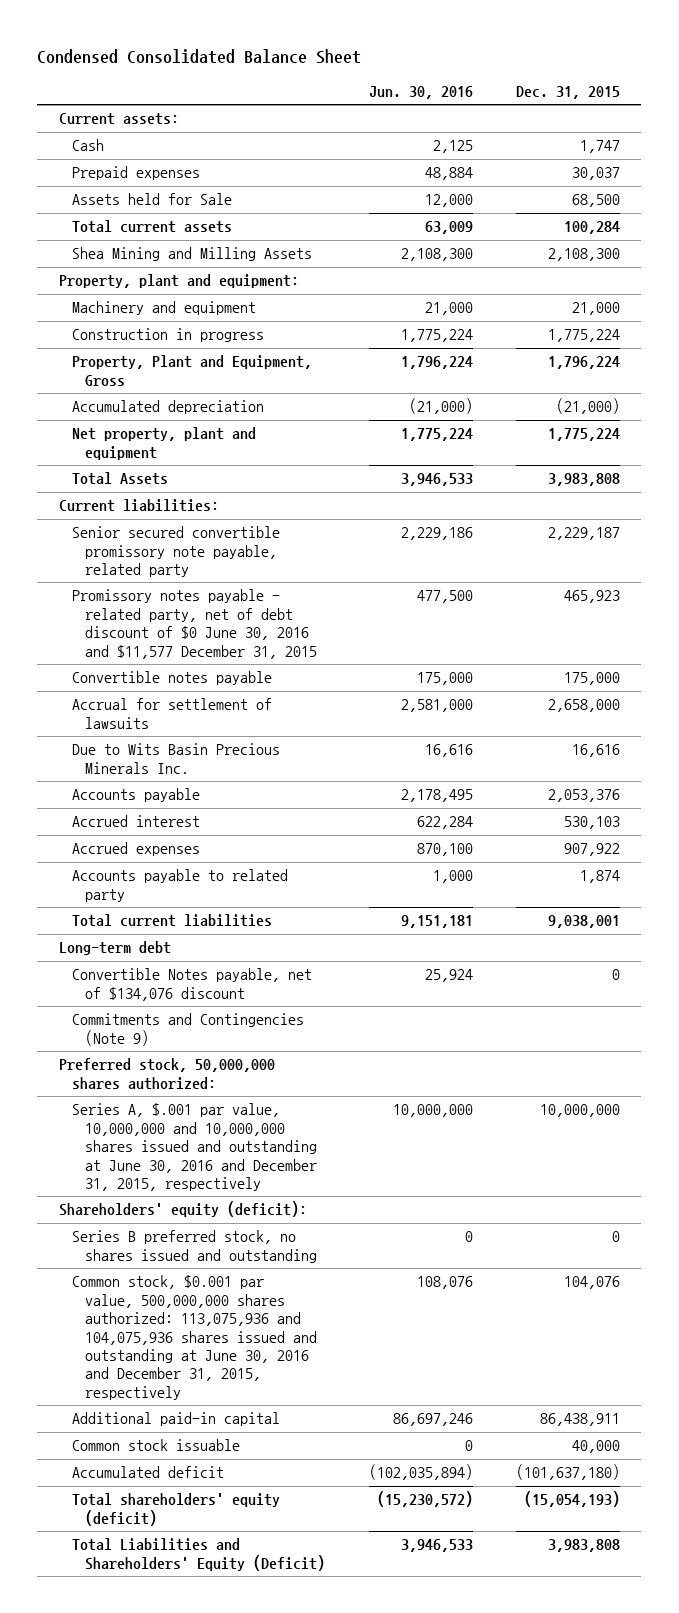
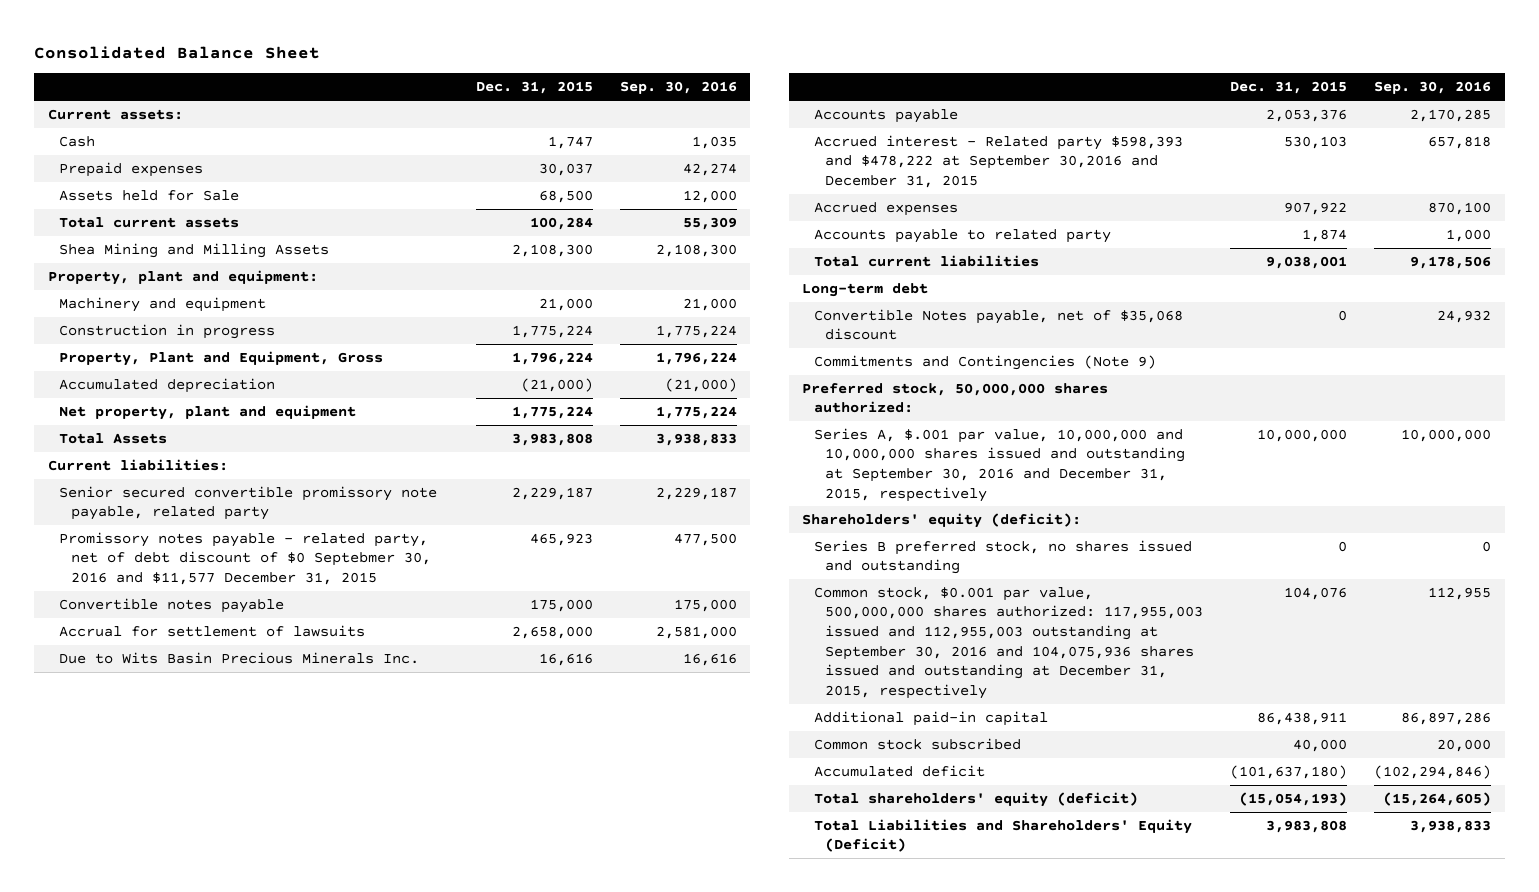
[37,48,362,64] Condensed Consolidated Balance Sheet -> [34,45,321,59] Consolidated Balance Sheet
[368,86,473,100] Jun. 30, 2016 -> none
none -> [619,81,737,95] Sep. 30, 2016
[72,589,318,659] Promissory notes payable - related party, net of debt discount of $0 June 30, 2016 and $11,577 December 31, 2015 -> [59,531,431,586] Promissory notes payable - related party, net of debt discount of $0 Septebmer 30, 2016 and $11,577 December 31, 2015
[72,815,201,828] Accrued interest -> [813,134,1183,189] Accrued interest - Related party $598,393 and $478,222 at September 30,2016 and December 31, 2015
[72,968,313,1001] Convertible Notes payable, net of $134,076 discount -> [813,308,1183,341] Convertible Notes payable, net of $35,068 discount
[72,1103,318,1191] Series A, $.001 par value, 10,000,000 and 10,000,000 shares issued and outstanding at June 30, 2016 and December 31, 2015, respectively -> [813,427,1186,502] Series A, $.001 par value, 10,000,000 and 10,000,000 shares issued and outstanding at September 30, 2016 and December 31, 2015, respectively
[72,1275,318,1400] Common stock, $0.001 par value, 500,000,000 shares authorized: 113,075,936 and 104,075,936 shares issued and outstanding at June 30, 2016 and December 31, 2015, respectively -> [813,586,1204,699] Common stock, $0.001 par value, 500,000,000 shares authorized: 117,955,003 issued and 112,955,003 outstanding at September 30, 2016 and 104,075,936 shares issued and outstanding at December 31, 2015, respectively
[72,1439,241,1452] Common stock issuable -> [813,737,1021,750] Common stock subscribed

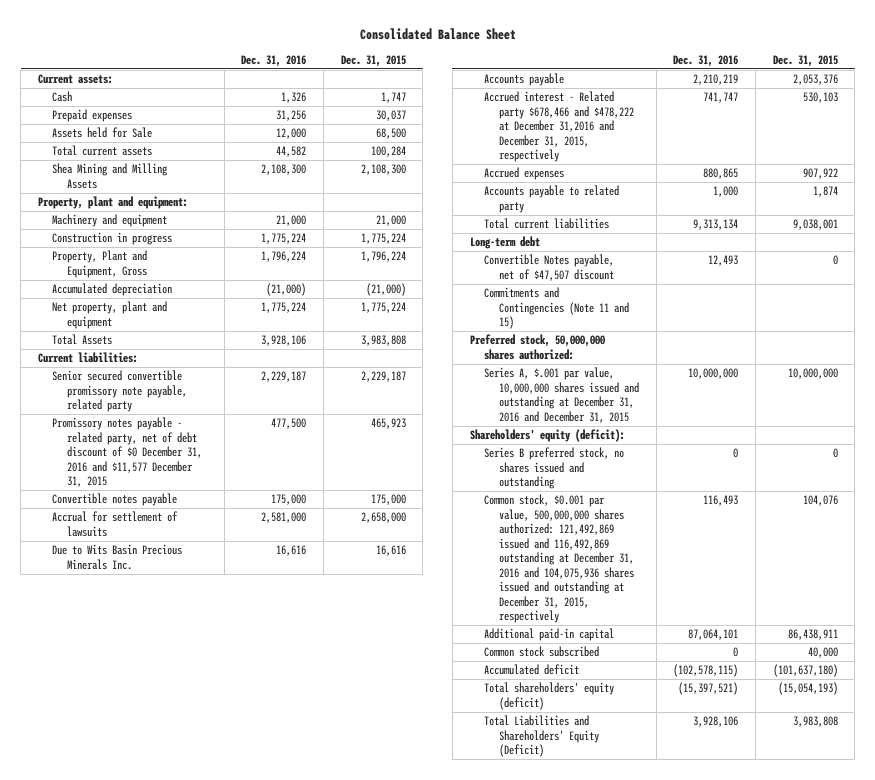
[619,81,737,95] Sep. 30, 2016 -> none
none -> [241,54,307,67] Dec. 31, 2016
[59,531,431,586] Promissory notes payable - related party, net of debt discount of $0 Septebmer 30, 2016 and $11,577 December 31, 2015 -> [52,417,203,488] Promissory notes payable - related party, net of debt discount of $0 December 31, 2016 and $11,577 December 31, 2015
[813,134,1183,189] Accrued interest - Related party $598,393 and $478,222 at September 30,2016 and December 31, 2015 -> [484,91,634,163] Accrued interest - Related party $678,466 and $478,222 at December 31,2016 and December 31, 2015, respectively
[813,308,1183,341] Convertible Notes payable, net of $35,068 discount -> [484,254,615,281] Convertible Notes payable, net of $47,507 discount
[813,354,1156,370] Commitments and Contingencies (Note 9) -> [484,287,629,330] Commitments and Contingencies (Note 11 and 15)
[813,427,1186,502] Series A, $.001 par value, 10,000,000 and 10,000,000 shares issued and outstanding at September 30, 2016 and December 31, 2015, respectively -> [484,367,639,423] Series A, $.001 par value, 10,000,000 shares issued and outstanding at December 31, 2016 and December 31, 2015
[813,586,1204,699] Common stock, $0.001 par value, 500,000,000 shares authorized: 117,955,003 issued and 112,955,003 outstanding at September 30, 2016 and 104,075,936 shares issued and outstanding at December 31, 2015, respectively -> [484,494,634,624] Common stock, $0.001 par value, 500,000,000 shares authorized: 121,492,869 issued and 116,492,869 outstanding at December 31, 2016 and 104,075,936 shares issued and outstanding at December 31, 2015, respectively

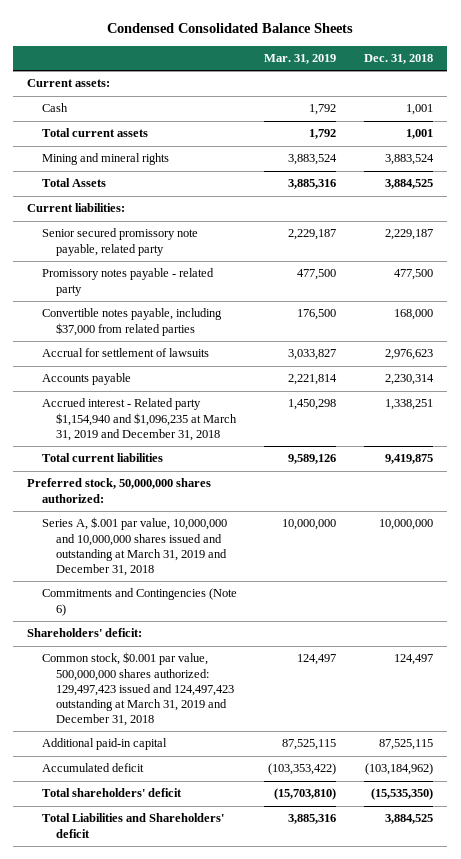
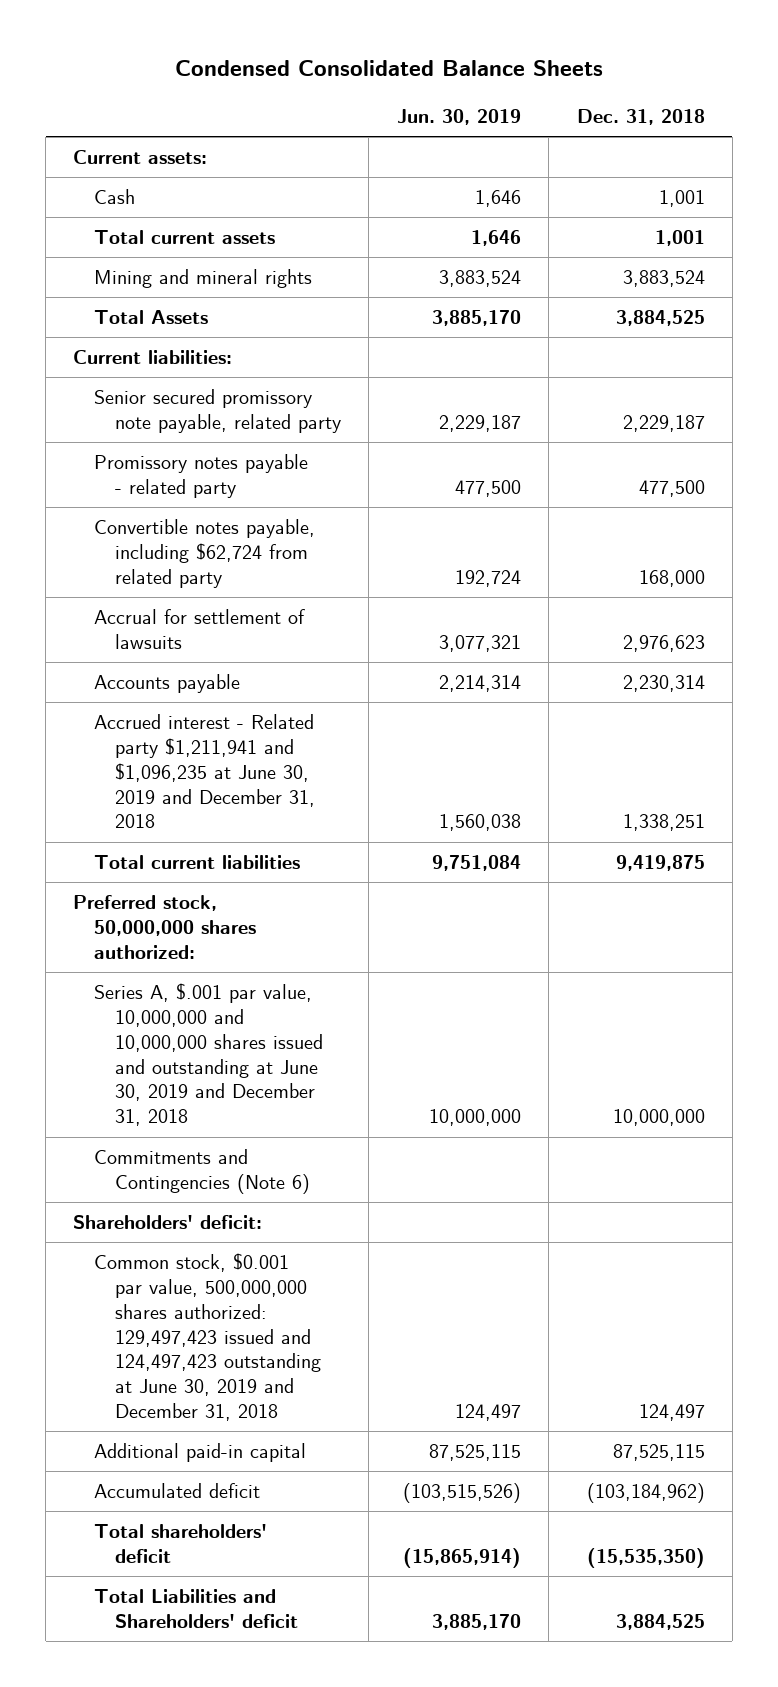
[264,54,337,65] Mar. 31, 2019 -> none
none -> [396,109,521,126] Jun. 30, 2019
[41,308,222,336] Convertible notes payable, including $37,000 from related parties -> [94,519,316,588] Convertible notes payable, including $62,724 from related party
[41,398,237,441] Accrued interest - Related party $1,154,940 and $1,096,235 at March 31, 2019 and December 31, 2018 -> [94,714,316,829] Accrued interest - Related party $1,211,941 and $1,096,235 at June 30, 2019 and December 31, 2018
[41,517,227,576] Series A, $.001 par value, 10,000,000 and 10,000,000 shares issued and outstanding at March 31, 2019 and December 31, 2018 -> [94,983,324,1127] Series A, $.001 par value, 10,000,000 and 10,000,000 shares issued and outstanding at June 30, 2019 and December 31, 2018
[41,652,234,727] Common stock, $0.001 par value, 500,000,000 shares authorized: 129,497,423 issued and 124,497,423 outstanding at March 31, 2019 and December 31, 2018 -> [94,1253,322,1422] Common stock, $0.001 par value, 500,000,000 shares authorized: 129,497,423 issued and 124,497,423 outstanding at June 30, 2019 and December 31, 2018

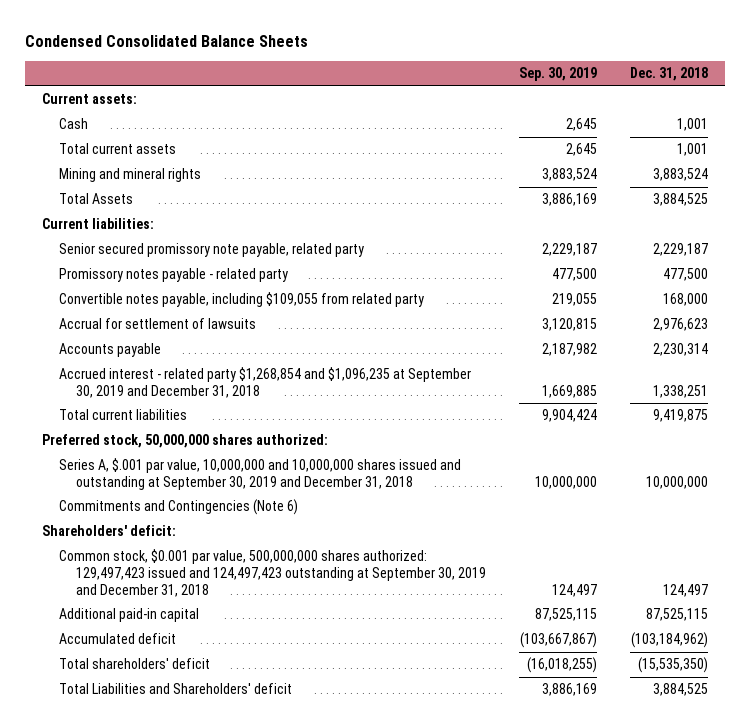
[396,109,521,126] Jun. 30, 2019 -> none
none -> [519,67,598,82] Sep. 30, 2019
[94,519,316,588] Convertible notes payable, including $62,724 from related party -> [58,292,424,308] Convertible notes payable, including $109,055 from related party
[94,714,316,829] Accrued interest - Related party $1,211,941 and $1,096,235 at June 30, 2019 and December 31, 2018 -> [58,367,471,399] Accrued interest - related party $1,268,854 and $1,096,235 at September 30, 2019 and December 31, 2018
[94,983,324,1127] Series A, $.001 par value, 10,000,000 and 10,000,000 shares issued and outstanding at June 30, 2019 and December 31, 2018 -> [58,458,461,491] Series A, $.001 par value, 10,000,000 and 10,000,000 shares issued and outstanding at September 30, 2019 and December 31, 2018
[94,1253,322,1422] Common stock, $0.001 par value, 500,000,000 shares authorized: 129,497,423 issued and 124,497,423 outstanding at June 30, 2019 and December 31, 2018 -> [58,549,487,597] Common stock, $0.001 par value, 500,000,000 shares authorized: 129,497,423 issued and 124,497,423 outstanding at September 30, 2019 and December 31, 2018

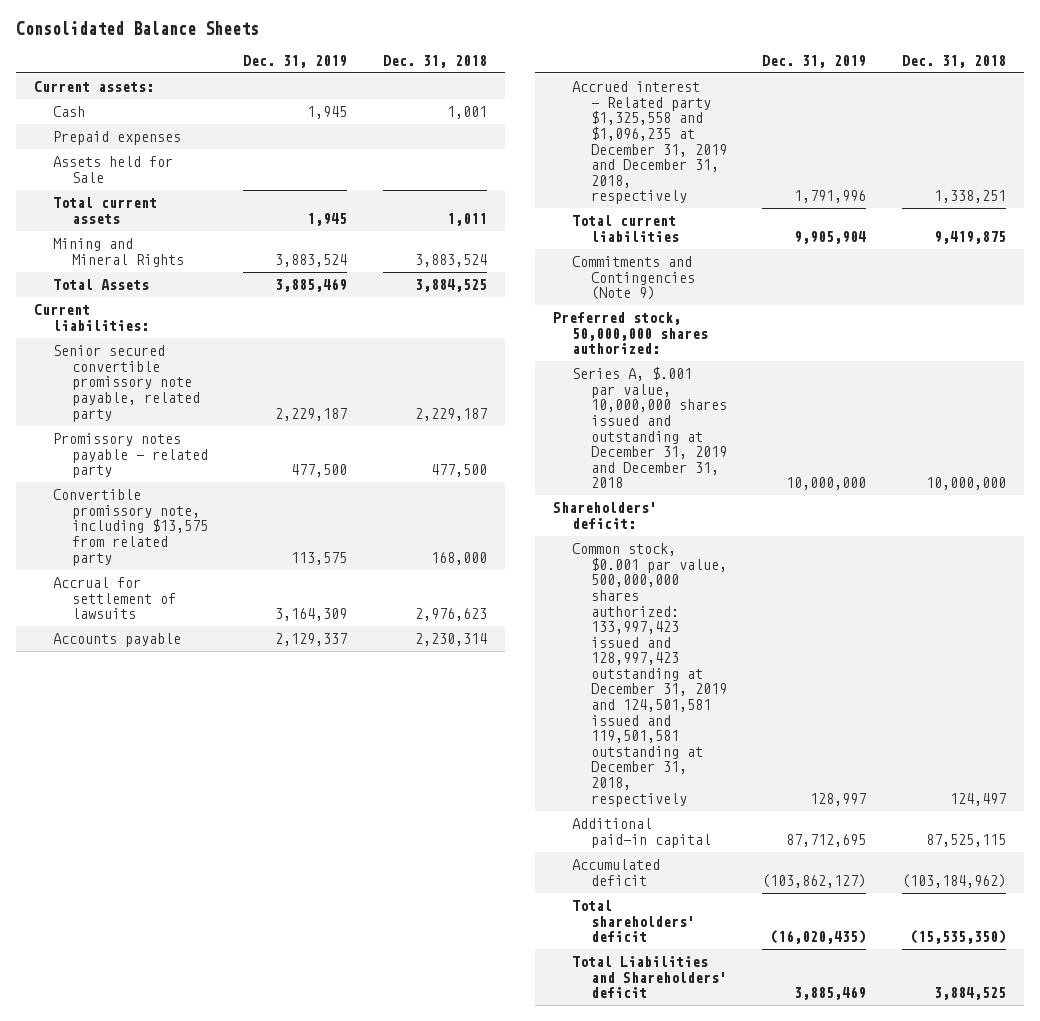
[25,35,309,48] Condensed Consolidated Balance Sheets -> [16,21,260,36] Consolidated Balance Sheets
[519,67,598,82] Sep. 30, 2019 -> none
none -> [243,54,348,68] Dec. 31, 2019
none -> [53,131,182,146] Prepaid expenses
none -> [53,156,174,183] Assets held for Sale
[677,143,709,157] 1,001 -> [446,212,487,226] 1,011
[58,168,201,183] Mining and mineral rights -> [53,238,184,267] Mining and Mineral Rights
[58,243,364,258] Senior secured promissory note payable, related party -> [53,345,200,422] Senior secured convertible promissory note payable, related party
[58,292,424,308] Convertible notes payable, including $109,055 from related party -> [53,489,208,566] Convertible promissory note, including $13,575 from related party
[58,367,471,399] Accrued interest - related party $1,268,854 and $1,096,235 at September 30, 2019 and December 31, 2018 -> [571,81,727,205] Accrued interest - Related party $1,325,558 and $1,096,235 at December 31, 2019 and December 31, 2018, respectively
none -> [571,256,695,301] Commitments and Contingencies (Note 9)
[58,499,298,516] Commitments and Contingencies (Note 6) -> none
[58,458,461,491] Series A, $.001 par value, 10,000,000 and 10,000,000 shares issued and outstanding at September 30, 2019 and December 31, 2018 -> [571,367,727,489] Series A, $.001 par value, 10,000,000 shares issued and outstanding at December 31, 2019 and December 31, 2018
[58,549,487,597] Common stock, $0.001 par value, 500,000,000 shares authorized: 129,497,423 issued and 124,497,423 outstanding at September 30, 2019 and December 31, 2018 -> [571,543,727,807] Common stock, $0.001 par value, 500,000,000 shares authorized: 133,997,423 issued and 128,997,423 outstanding at December 31, 2019 and 124,501,581 issued and 119,501,581 outstanding at December 31, 2018, respectively

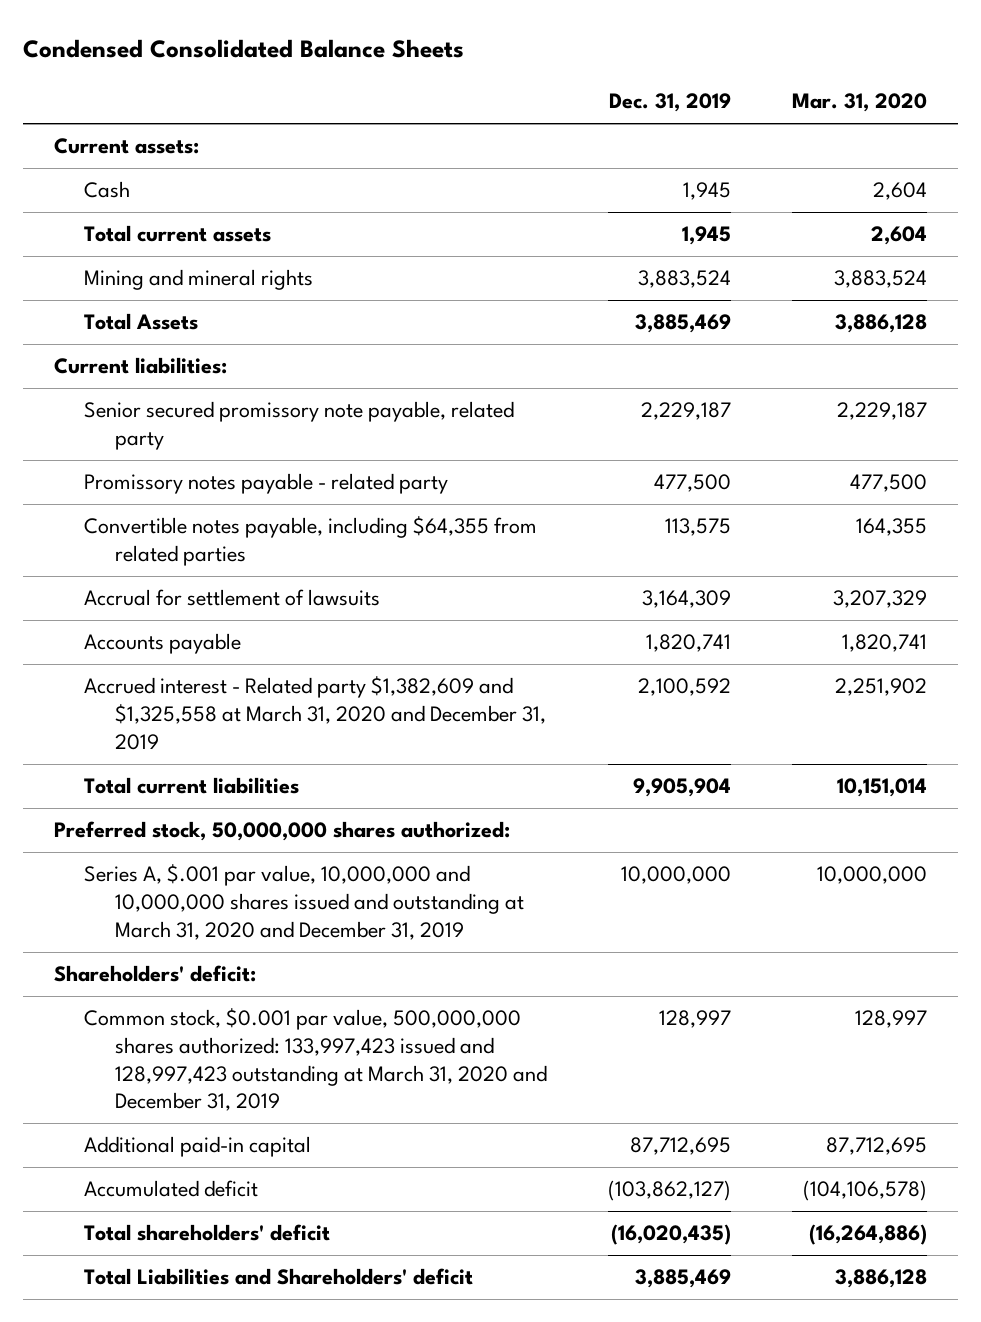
[16,21,260,36] Consolidated Balance Sheets -> [22,38,464,58] Condensed Consolidated Balance Sheets
[382,54,487,68] Dec. 31, 2018 -> none
none -> [792,93,928,113] Mar. 31, 2020
[53,131,182,146] Prepaid expenses -> none
[53,156,174,183] Assets held for Sale -> none
[53,238,184,267] Mining and Mineral Rights -> [84,269,314,291] Mining and mineral rights
[53,345,200,422] Senior secured convertible promissory note payable, related party -> [84,401,515,451] Senior secured promissory note payable, related party
[53,489,208,566] Convertible promissory note, including $13,575 from related party -> [84,516,538,567] Convertible notes payable, including $64,355 from related parties
[275,633,348,647] 2,129,337 -> [646,634,732,653] 1,820,741
[571,81,727,205] Accrued interest - Related party $1,325,558 and $1,096,235 at December 31, 2019 and December 31, 2018, respectively -> [84,676,546,750] Accrued interest - Related party $1,382,609 and $1,325,558 at March 31, 2020 and December 31, 2019
[794,190,867,204] 1,791,996 -> [638,678,732,697] 2,100,592
[571,256,695,301] Commitments and Contingencies (Note 9) -> none
[571,367,727,489] Series A, $.001 par value, 10,000,000 shares issued and outstanding at December 31, 2019 and December 31, 2018 -> [84,864,524,940] Series A, $.001 par value, 10,000,000 and 10,000,000 shares issued and outstanding at March 31, 2020 and December 31, 2019
[571,543,727,807] Common stock, $0.001 par value, 500,000,000 shares authorized: 133,997,423 issued and 128,997,423 outstanding at December 31, 2019 and 124,501,581 issued and 119,501,581 outstanding at December 31, 2018, respectively -> [84,1008,547,1112] Common stock, $0.001 par value, 500,000,000 shares authorized: 133,997,423 issued and 128,997,423 outstanding at March 31, 2020 and December 31, 2019

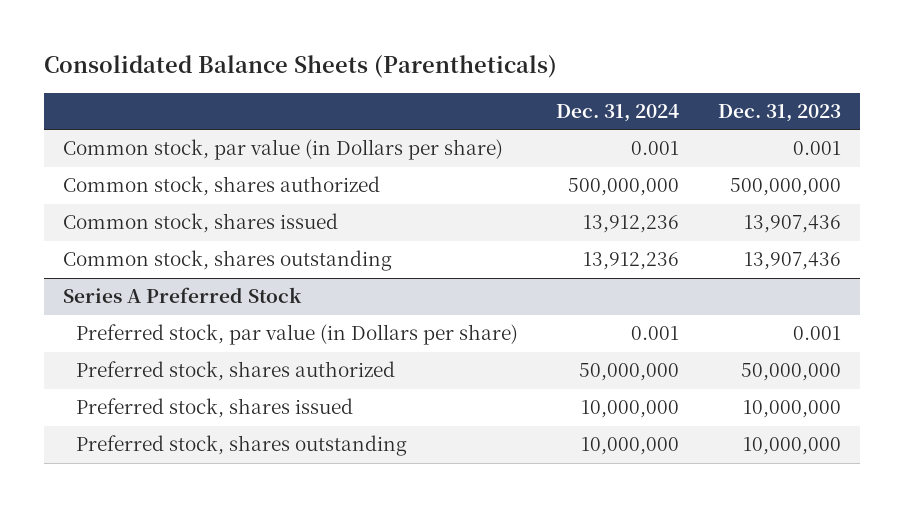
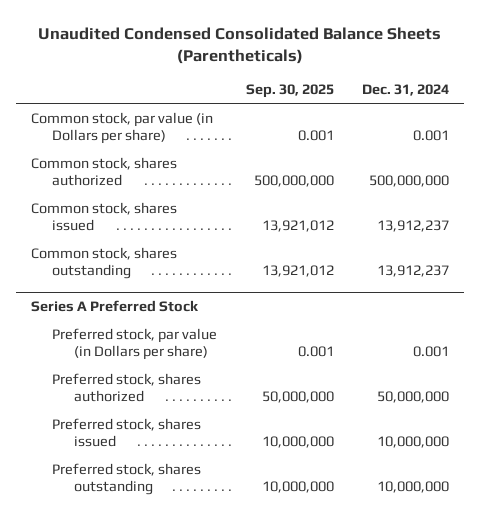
[43,55,557,79] Consolidated Balance Sheets (Parentheticals) -> [37,26,441,65] Unaudited Condensed Consolidated Balance Sheets (Parentheticals)
[717,104,841,123] Dec. 31, 2023 -> none
none -> [245,83,334,98] Sep. 30, 2025
[583,215,680,234] 13,912,236 -> [377,219,450,232] 13,912,237
[583,252,680,271] 13,912,236 -> [377,264,450,277] 13,912,237

